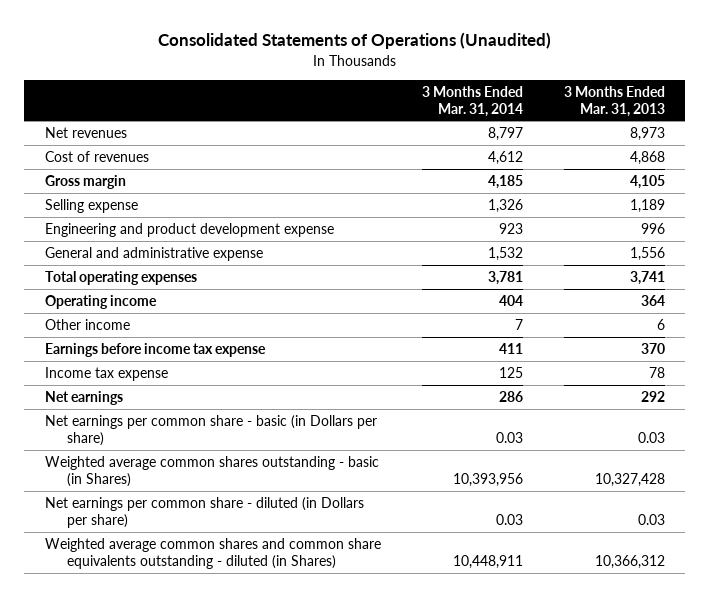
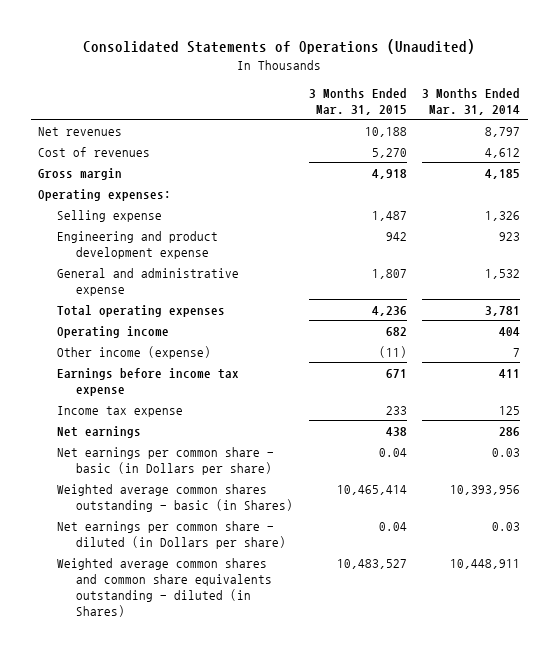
[563,85,665,117] 3 Months Ended Mar. 31, 2013 -> none
none -> [308,87,407,115] 3 Months Ended Mar. 31, 2015
none -> [38,188,172,201] Operating expenses:
[44,319,130,331] Other income -> [57,345,212,359] Other income (expense)

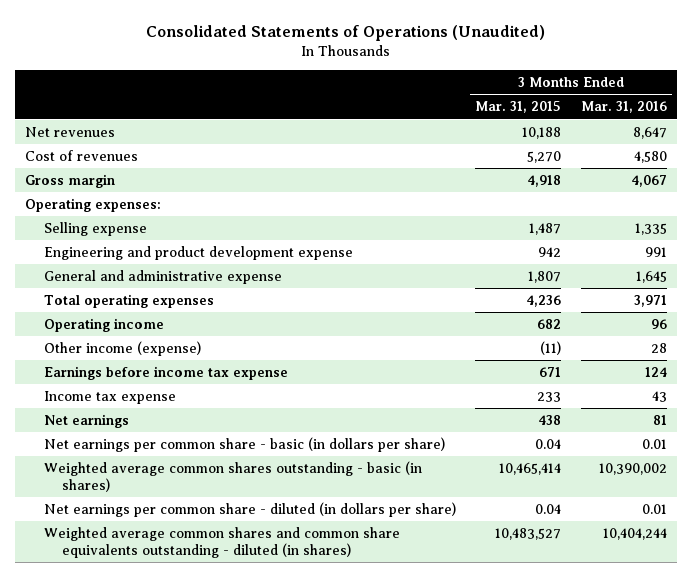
[422,87,521,115] 3 Months Ended Mar. 31, 2014 -> none
none -> [580,101,667,114] Mar. 31, 2016
[57,446,275,475] Net earnings per common share - basic (in Dollars per share) -> [43,437,445,453] Net earnings per common share - basic (in dollars per share)
[57,483,294,512] Weighted average common shares outstanding - basic (in Shares) -> [43,461,422,492] Weighted average common shares outstanding - basic (in shares)
[57,520,287,549] Net earnings per common share - diluted (in Dollars per share) -> [43,502,456,518] Net earnings per common share - diluted (in dollars per share)
[57,557,273,618] Weighted average common shares and common share equivalents outstanding - diluted (in Shares) -> [43,527,400,558] Weighted average common shares and common share equivalents outstanding - diluted (in shares)

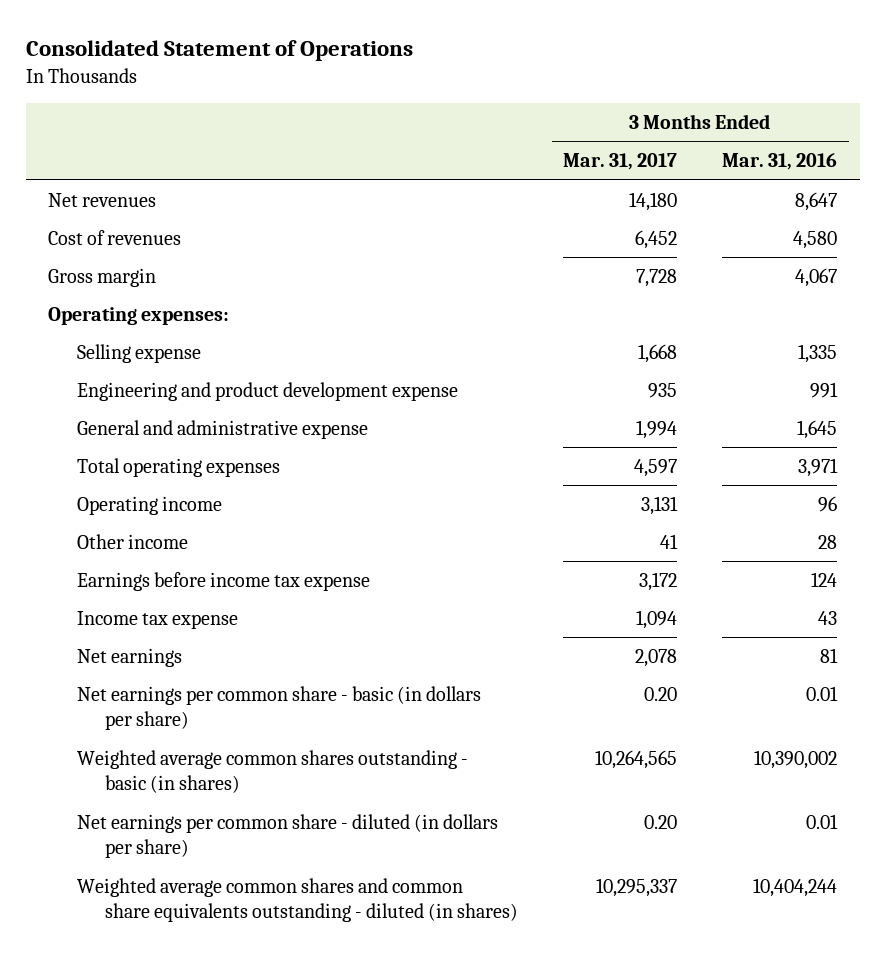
[146,25,546,42] Consolidated Statements of Operations (Unaudited) -> [25,40,413,62] Consolidated Statement of Operations
[475,101,562,114] Mar. 31, 2015 -> none
none -> [563,153,678,171] Mar. 31, 2017
[43,341,201,357] Other income (expense) -> [76,533,188,549] Other income

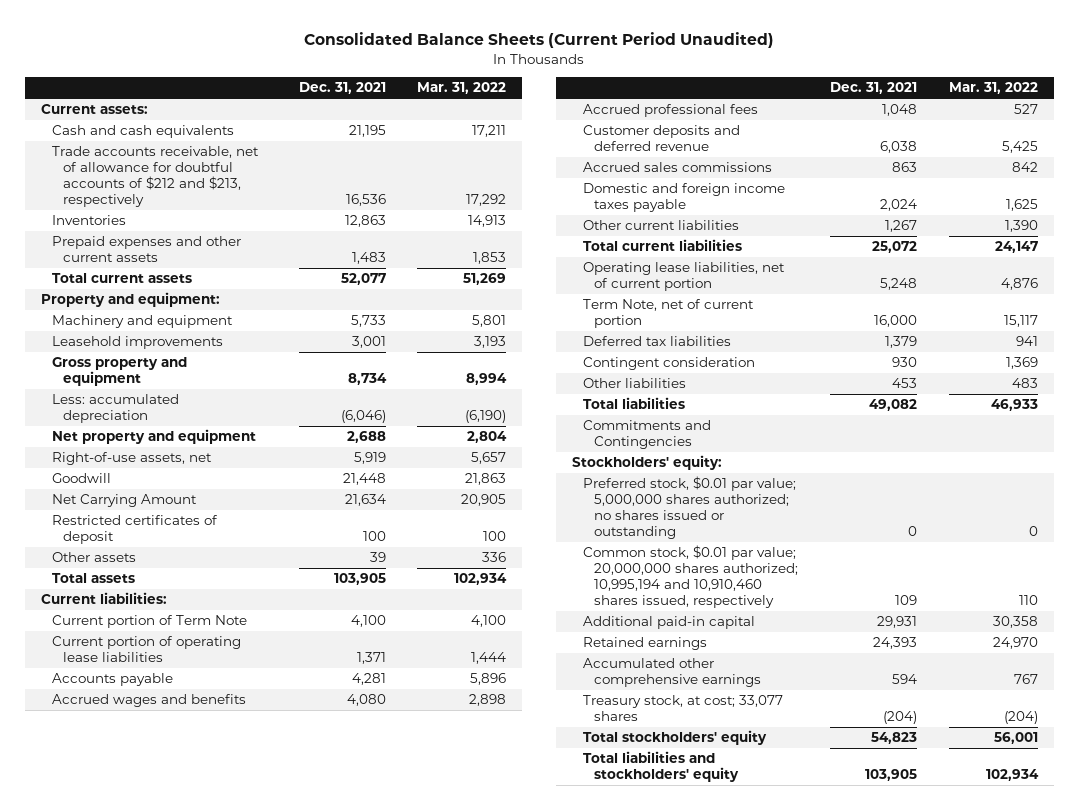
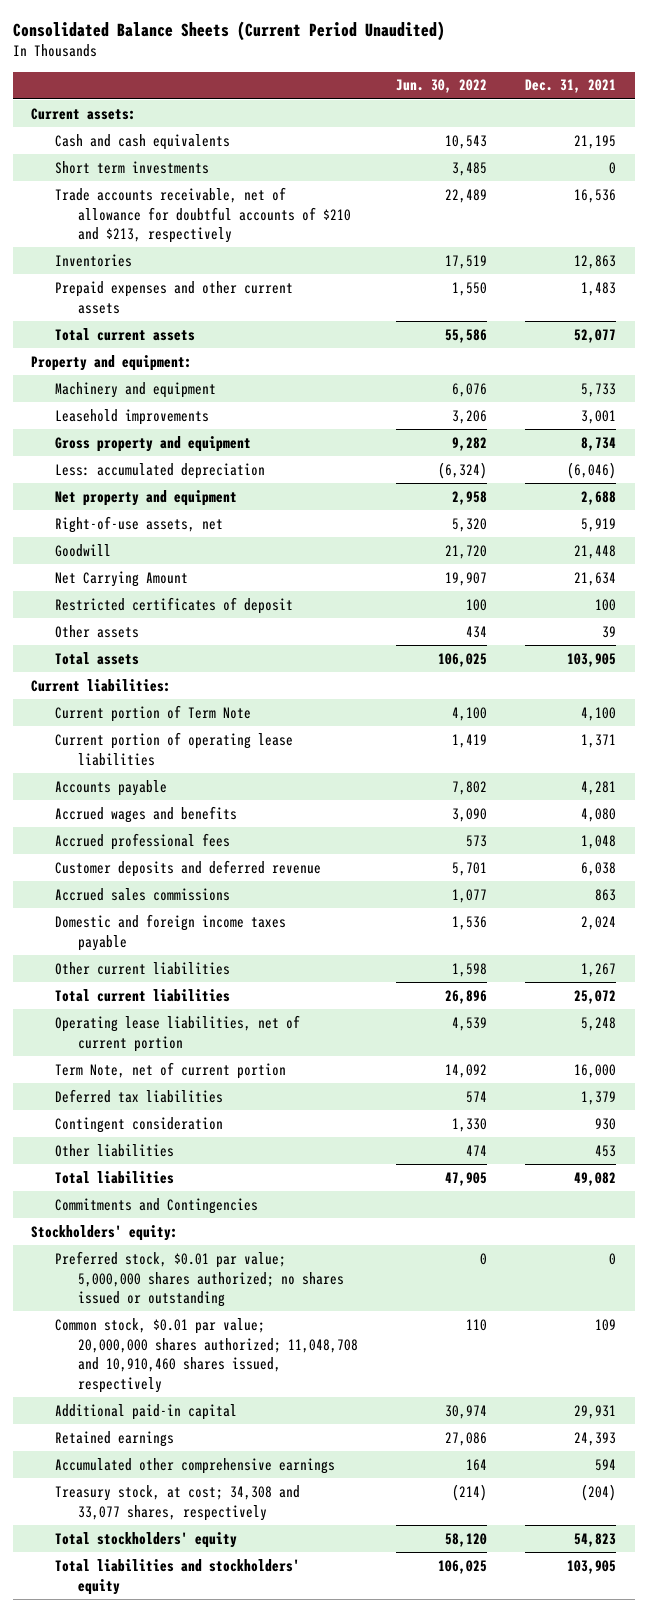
[417,82,507,95] Mar. 31, 2022 -> none
none -> [396,79,488,94] Jun. 30, 2022
none -> [54,160,209,174] Short term investments
[51,146,259,207] Trade accounts receivable, net of allowance for doubtful accounts of $212 and $213, respectively -> [54,186,352,244] Trade accounts receivable, net of allowance for doubtful accounts of $210 and $213, respectively
[583,545,799,608] Common stock, $0.01 par value; 20,000,000 shares authorized; 10,995,194 and 10,910,460 shares issued, respectively -> [54,1317,359,1393] Common stock, $0.01 par value; 20,000,000 shares authorized; 11,048,708 and 10,910,460 shares issued, respectively
[583,695,784,722] Treasury stock, at cost; 33,077 shares -> [54,1484,300,1521] Treasury stock, at cost; 34,308 and 33,077 shares, respectively

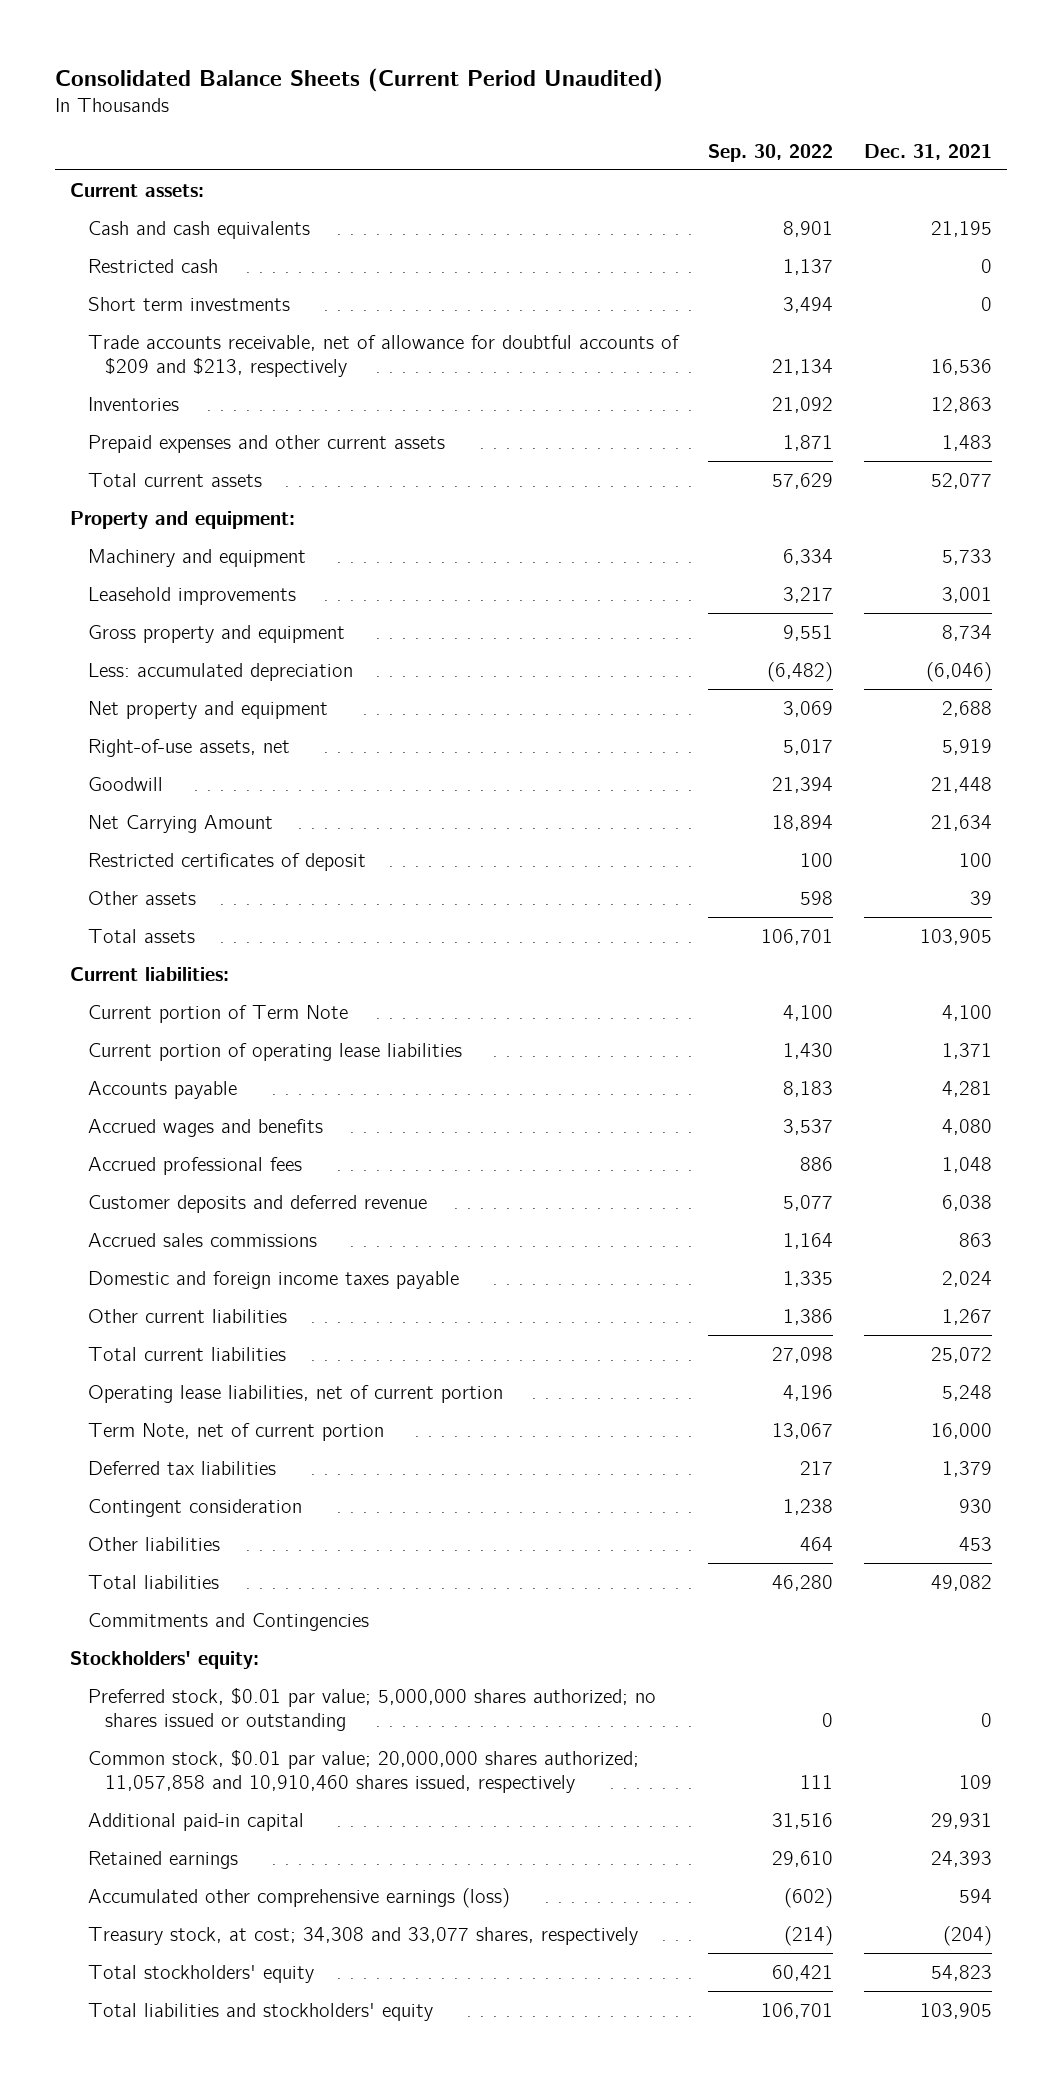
[396,79,488,94] Jun. 30, 2022 -> none
none -> [708,143,834,162] Sep. 30, 2022
none -> [87,258,218,273] Restricted cash
[54,186,352,244] Trade accounts receivable, net of allowance for doubtful accounts of $210 and $213, respectively -> [87,334,680,377] Trade accounts receivable, net of allowance for doubtful accounts of $209 and $213, respectively
[54,1317,359,1393] Common stock, $0.01 par value; 20,000,000 shares authorized; 11,048,708 and 10,910,460 shares issued, respectively -> [87,1749,639,1793] Common stock, $0.01 par value; 20,000,000 shares authorized; 11,057,858 and 10,910,460 shares issued, respectively
[54,1457,335,1474] Accumulated other comprehensive earnings -> [87,1887,510,1908] Accumulated other comprehensive earnings (loss)

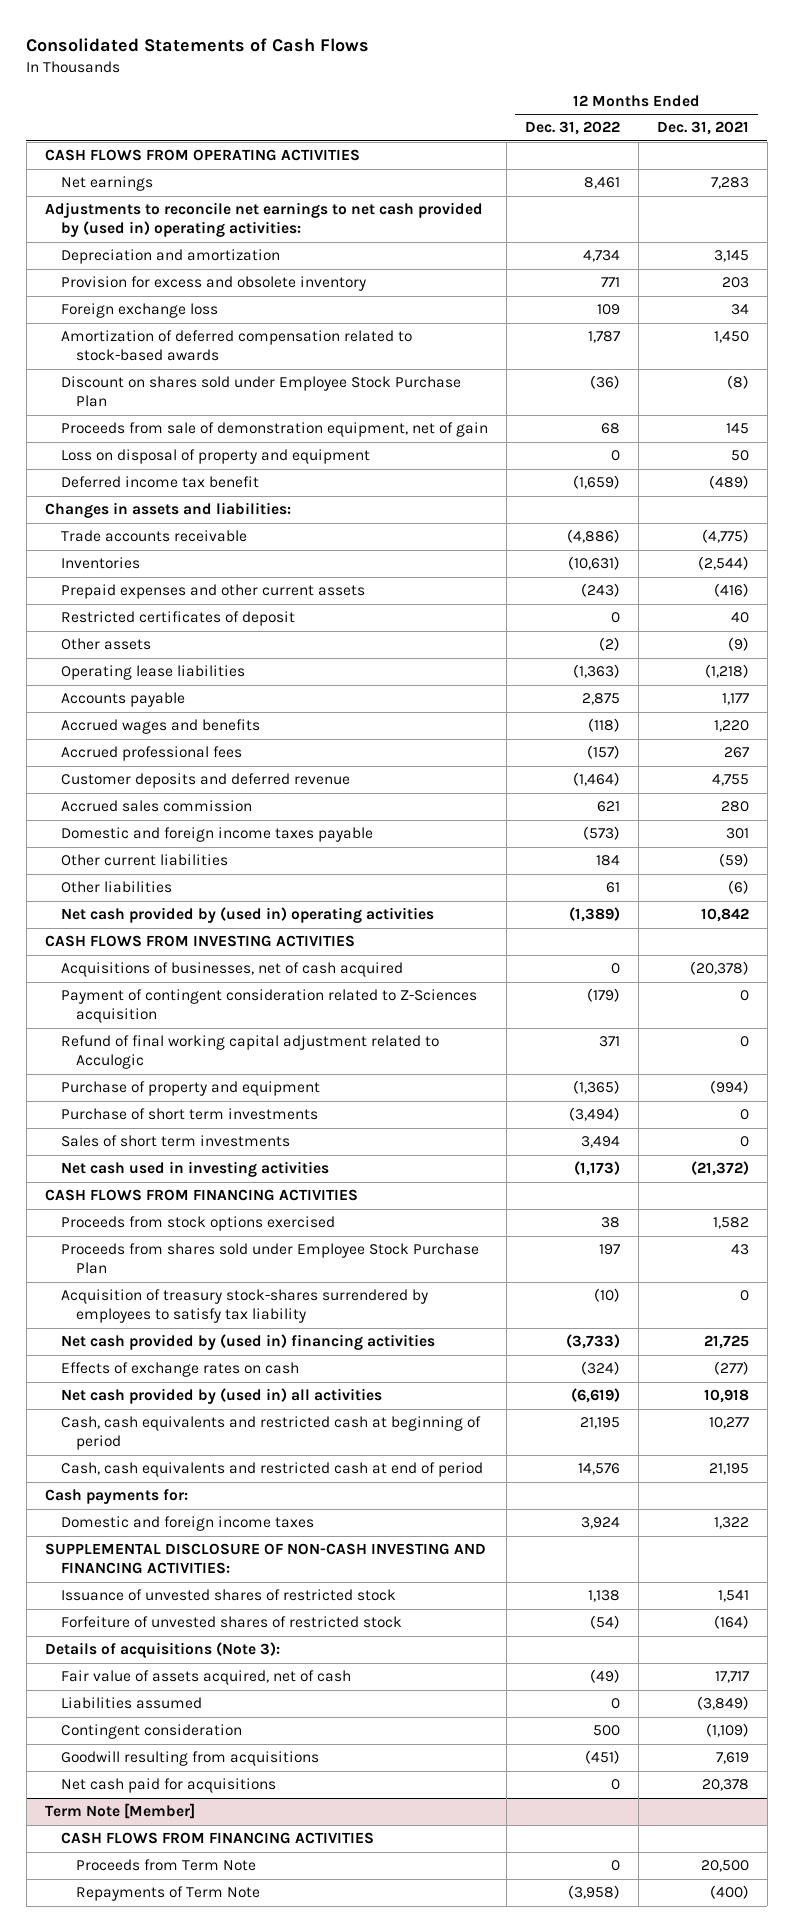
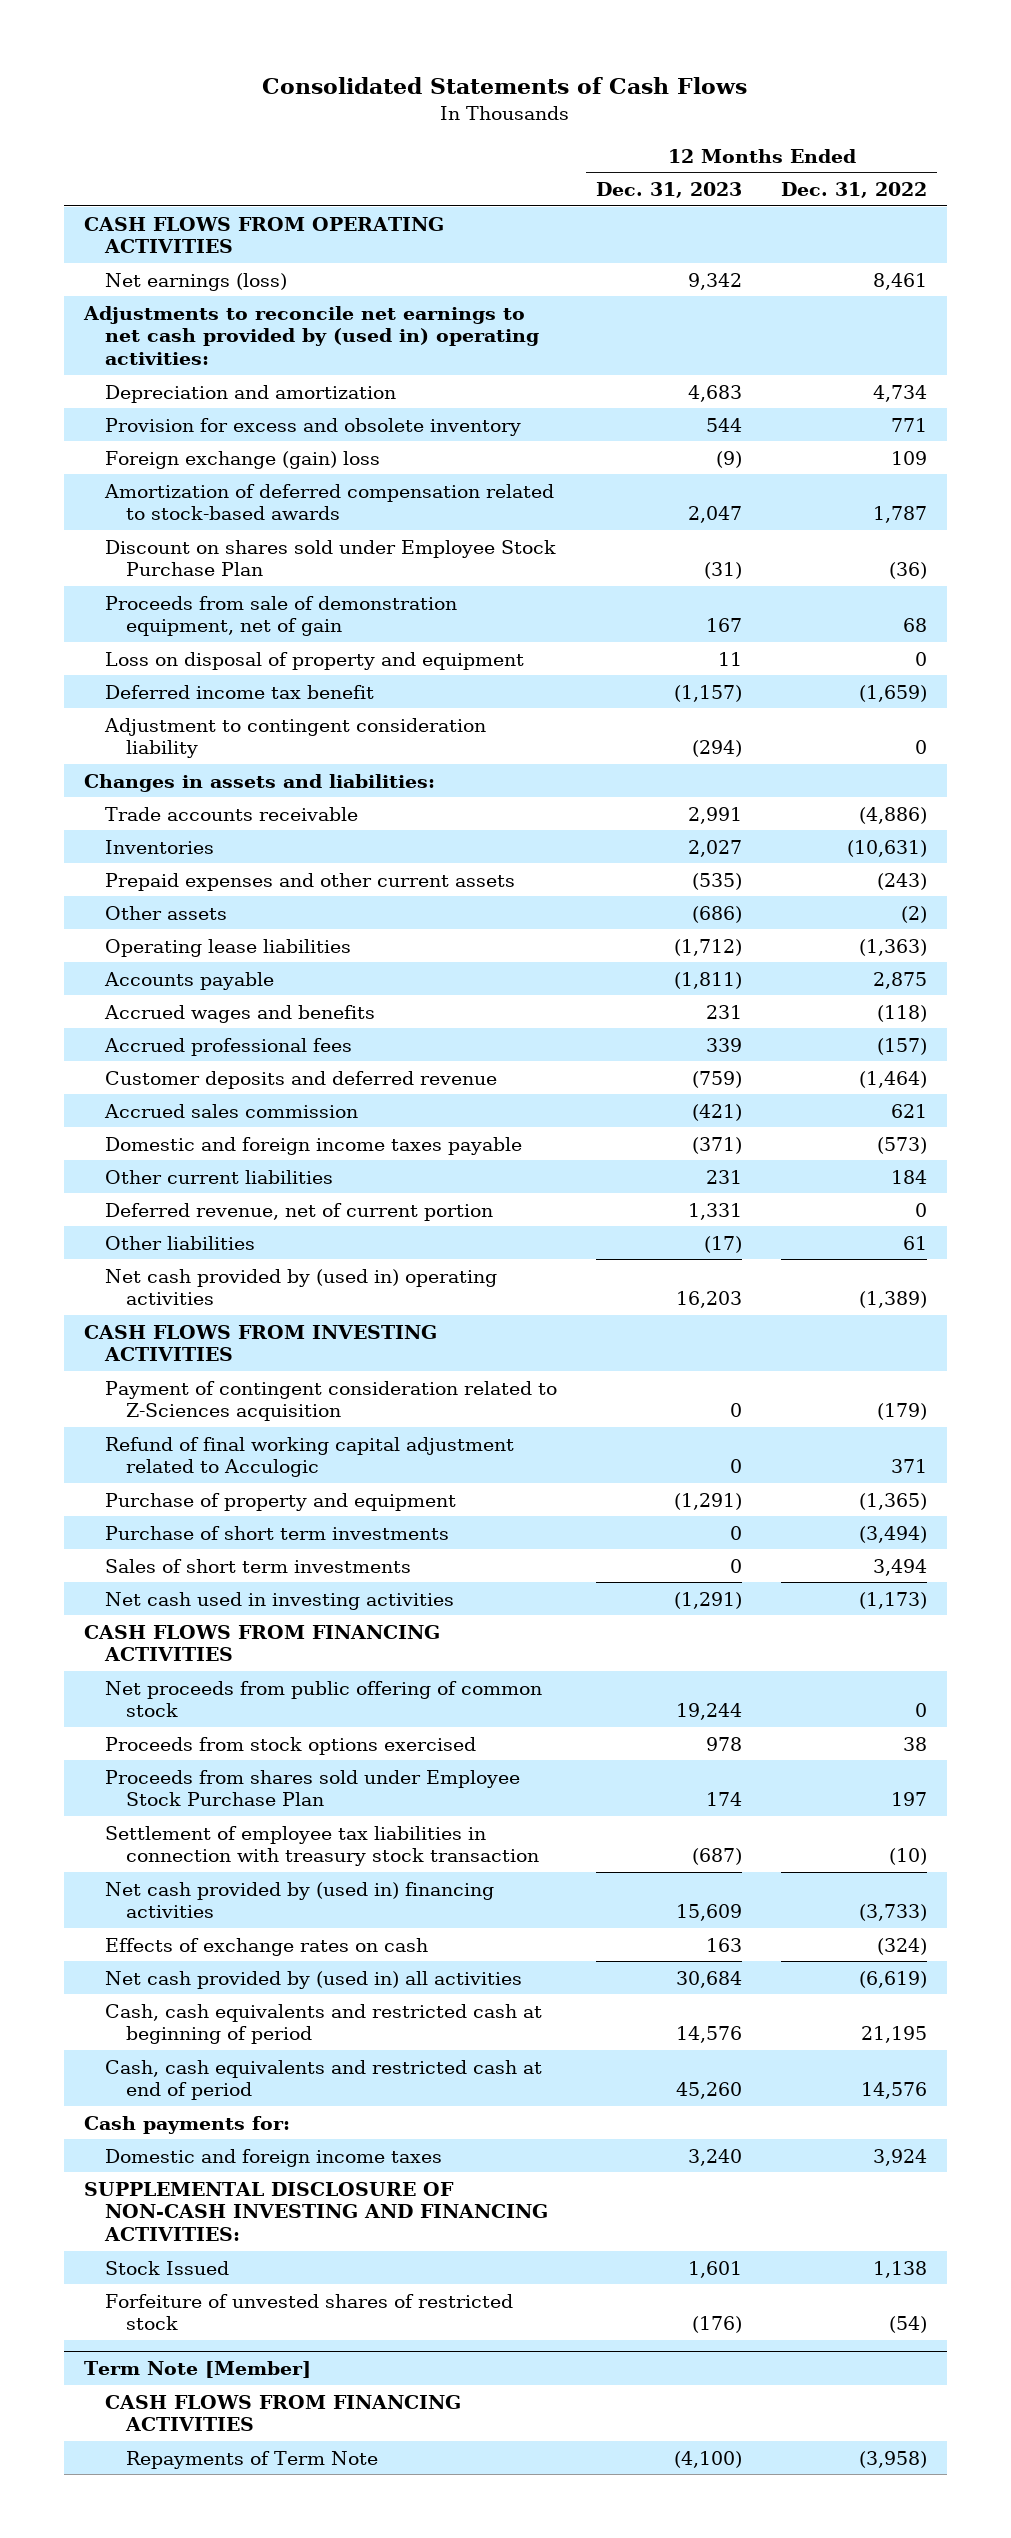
[656,121,749,136] Dec. 31, 2021 -> none
none -> [596,181,743,198] Dec. 31, 2023
[60,176,153,192] Net earnings -> [104,272,287,291] Net earnings (loss)
[60,303,218,319] Foreign exchange loss -> [104,450,380,469] Foreign exchange (gain) loss
none -> [103,717,486,759] Adjustment to contingent consideration liability
[60,611,295,627] Restricted certificates of deposit -> none
none -> [104,1202,493,1221] Deferred revenue, net of current portion
[60,962,403,978] Acquisitions of businesses, net of cash acquired -> none
none -> [104,1680,542,1718] Net proceeds from public offering of common stock
[60,1289,428,1324] Acquisition of treasury stock-shares surrendered by employees to satisfy tax liability -> [104,1825,540,1867] Settlement of employee tax liabilities in connection with treasury stock transaction
[60,1589,396,1602] Issuance of unvested shares of restricted stock -> [104,2260,229,2275] Stock Issued
[44,1642,280,1659] Details of acquisitions (Note 3): -> none
[60,1670,351,1686] Fair value of assets acquired, net of cash -> none
[60,1697,202,1710] Liabilities assumed -> none
[60,1724,242,1740] Contingent consideration -> none
[60,1751,319,1767] Goodwill resulting from acquisitions -> none
[60,1778,276,1794] Net cash paid for acquisitions -> none
[76,1859,257,1872] Proceeds from Term Note -> none

